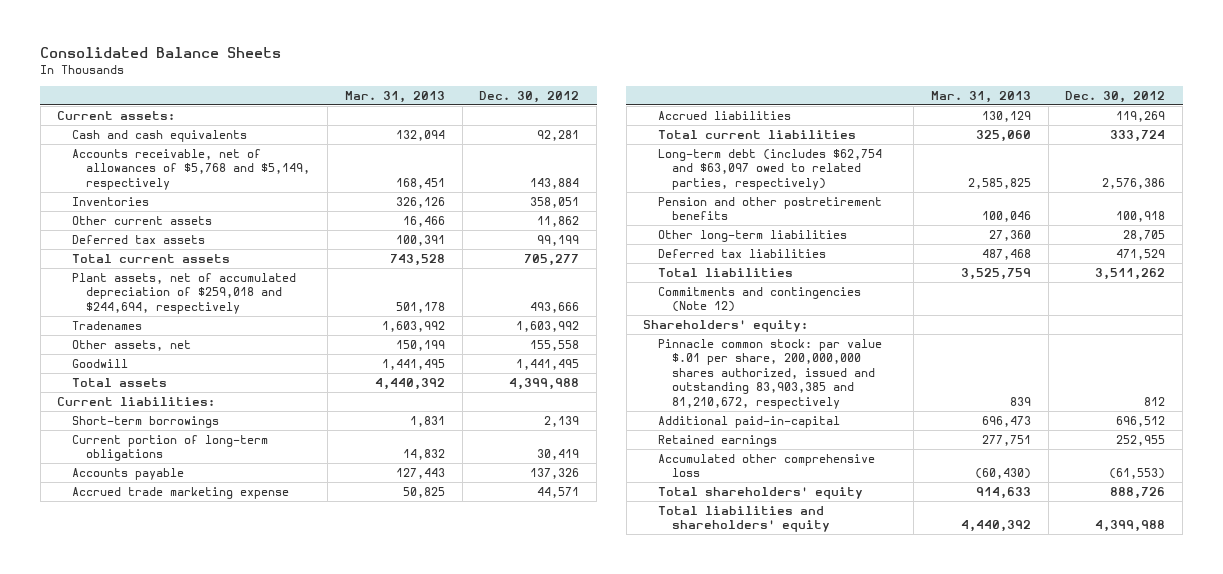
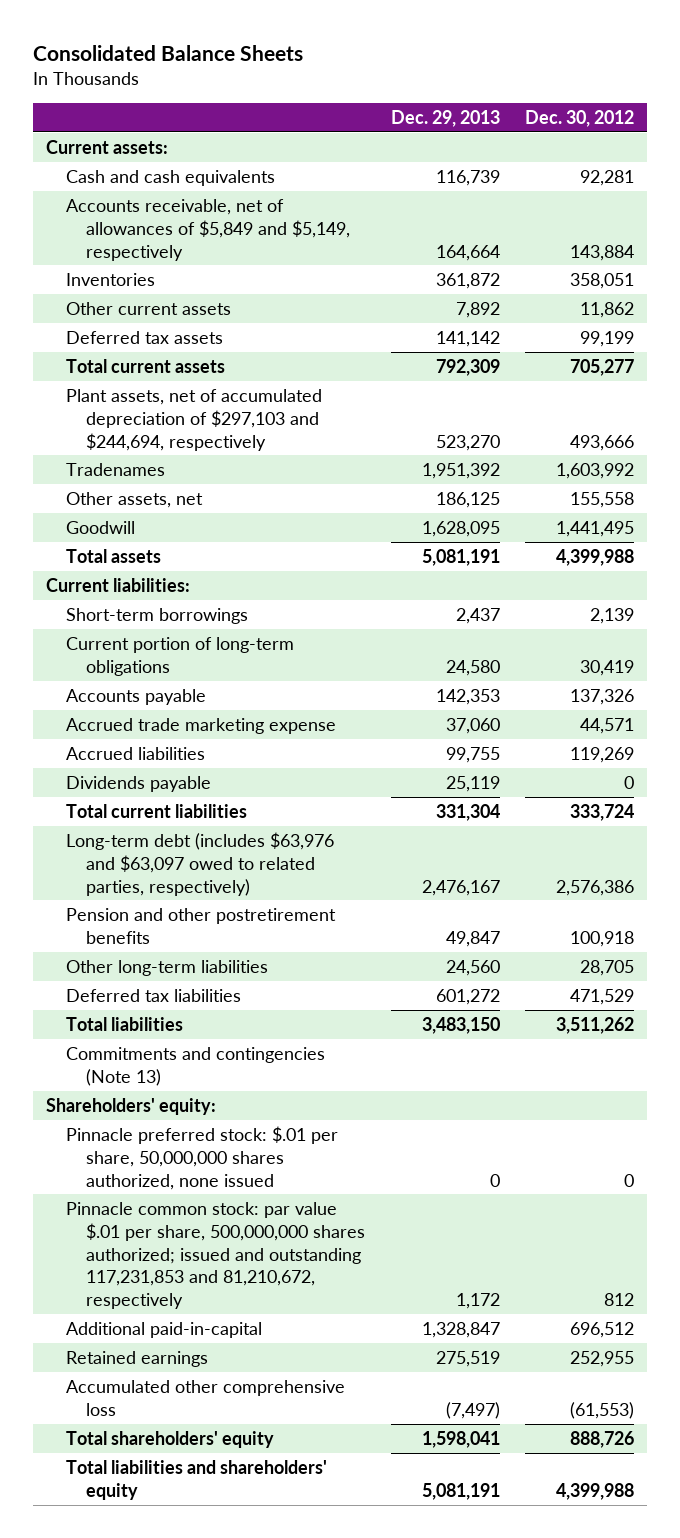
[344,90,445,103] Mar. 31, 2013 -> none
none -> [390,109,500,127] Dec. 29, 2013
[71,148,311,190] Accounts receivable, net of allowances of $5,768 and $5,149, respectively -> [65,198,351,261] Accounts receivable, net of allowances of $5,849 and $5,149, respectively
[71,272,296,314] Plant assets, net of accumulated depreciation of $259,018 and $244,694, respectively -> [65,388,322,451] Plant assets, net of accumulated depreciation of $297,103 and $244,694, respectively
none -> [65,775,211,792] Dividends payable
[657,148,882,190] Long-term debt (includes $62,754 and $63,097 owed to related parties, respectively) -> [65,831,334,896] Long-term debt (includes $63,976 and $63,097 owed to related parties, respectively)
[657,286,861,313] Commitments and contingencies (Note 12) -> [65,1046,325,1086] Commitments and contingencies (Note 13)
none -> [65,1125,338,1190] Pinnacle preferred stock: $.01 per share, 50,000,000 shares authorized, none issued
[657,338,882,409] Pinnacle common stock: par value $.01 per share, 200,000,000 shares authorized, issued and outstanding 83,903,385 and 81,210,672, respectively -> [65,1201,366,1310] Pinnacle common stock: par value $.01 per share, 500,000,000 shares authorized; issued and outstanding 117,231,853 and 81,210,672, respectively

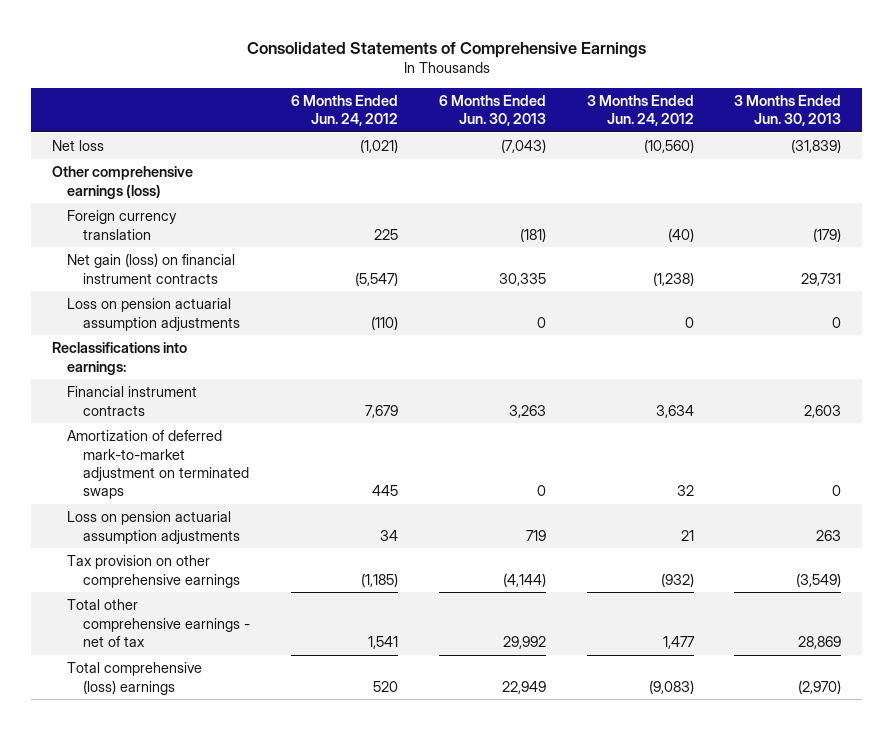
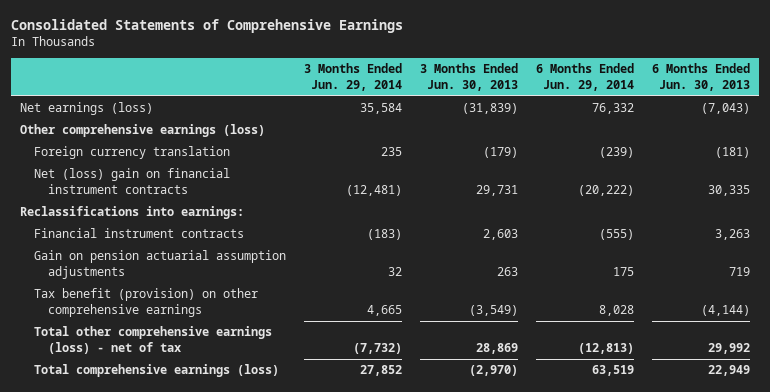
[290,94,398,127] 6 Months Ended Jun. 24, 2012 -> none
[586,94,694,127] 3 Months Ended Jun. 24, 2012 -> none
none -> [304,63,403,91] 3 Months Ended Jun. 29, 2014
none -> [535,63,634,91] 6 Months Ended Jun. 29, 2014
[51,140,104,152] Net loss -> [20,102,154,116] Net earnings (loss)
[67,298,241,331] Loss on pension actuarial assumption adjustments -> none
[67,253,236,284] Net gain (loss) on financial instrument contracts -> [34,168,231,194] Net (loss) gain on financial instrument contracts
[67,430,250,500] Amortization of deferred mark-to-market adjustment on terminated swaps -> none
[67,511,241,544] Loss on pension actuarial assumption adjustments -> [34,250,287,279] Gain on pension actuarial assumption adjustments
[67,555,241,588] Tax provision on other comprehensive earnings -> [34,288,259,317] Tax benefit (provision) on other comprehensive earnings
[67,599,251,648] Total other comprehensive earnings - net of tax -> [34,326,273,354] Total other comprehensive earnings (loss) - net of tax
[67,662,203,695] Total comprehensive (loss) earnings -> [34,364,280,378] Total comprehensive earnings (loss)

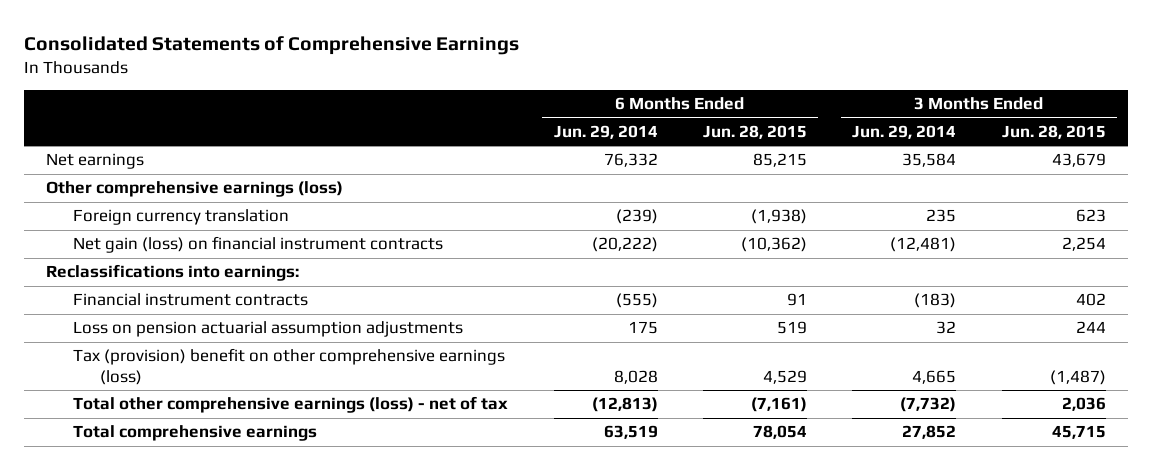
[419,63,518,91] 3 Months Ended Jun. 30, 2013 -> none
[651,63,750,91] 6 Months Ended Jun. 30, 2013 -> none
none -> [703,125,808,140] Jun. 28, 2015
none -> [1001,125,1106,140] Jun. 28, 2015
[20,102,154,116] Net earnings (loss) -> [46,153,145,170] Net earnings
[34,168,231,194] Net (loss) gain on financial instrument contracts -> [73,236,444,254] Net gain (loss) on financial instrument contracts
[34,250,287,279] Gain on pension actuarial assumption adjustments -> [73,321,464,338] Loss on pension actuarial assumption adjustments
[34,288,259,317] Tax benefit (provision) on other comprehensive earnings -> [73,348,506,385] Tax (provision) benefit on other comprehensive earnings (loss)
[34,364,280,378] Total comprehensive earnings (loss) -> [73,425,318,442] Total comprehensive earnings

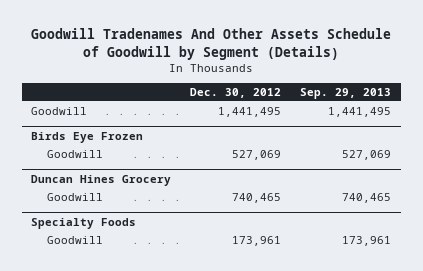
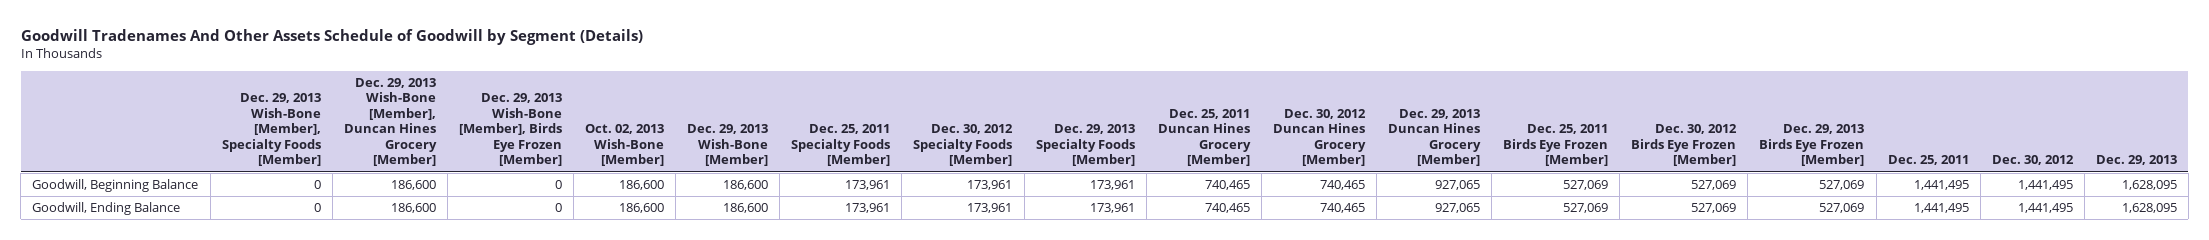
[300,87,392,99] Sep. 29, 2013 -> none
none -> [221,93,321,167] Dec. 29, 2013 Wish-Bone [Member], Specialty Foods [Member]
none -> [343,77,437,167] Dec. 29, 2013 Wish-Bone [Member], Duncan Hines Grocery [Member]
none -> [458,93,562,167] Dec. 29, 2013 Wish-Bone [Member], Birds Eye Frozen [Member]
none -> [585,124,665,167] Oct. 02, 2013 Wish-Bone [Member]
none -> [687,124,769,167] Dec. 29, 2013 Wish-Bone [Member]
none -> [791,124,891,167] Dec. 25, 2011 Specialty Foods [Member]
none -> [913,124,1014,167] Dec. 30, 2012 Specialty Foods [Member]
none -> [1035,124,1135,167] Dec. 29, 2013 Specialty Foods [Member]
none -> [1157,108,1251,167] Dec. 25, 2011 Duncan Hines Grocery [Member]
none -> [1272,108,1366,167] Dec. 30, 2012 Duncan Hines Grocery [Member]
none -> [1388,108,1482,167] Dec. 29, 2013 Duncan Hines Grocery [Member]
none -> [1503,124,1609,167] Dec. 25, 2011 Birds Eye Frozen [Member]
none -> [1631,124,1738,167] Dec. 30, 2012 Birds Eye Frozen [Member]
none -> [1759,124,1865,167] Dec. 29, 2013 Birds Eye Frozen [Member]
none -> [1887,155,1969,166] Dec. 25, 2011
none -> [2095,155,2177,166] Dec. 29, 2013
[31,131,144,143] Birds Eye Frozen -> none
[31,174,172,186] Duncan Hines Grocery -> none
[47,193,104,202] Goodwill -> none
[31,217,137,229] Specialty Foods -> none
[47,236,104,245] Goodwill -> none
[31,107,88,116] Goodwill -> [32,179,199,193] Goodwill, Beginning Balance
[47,150,104,159] Goodwill -> [32,202,181,216] Goodwill, Ending Balance
[232,150,282,161] 527,069 -> [2017,203,2073,214] 1,441,495

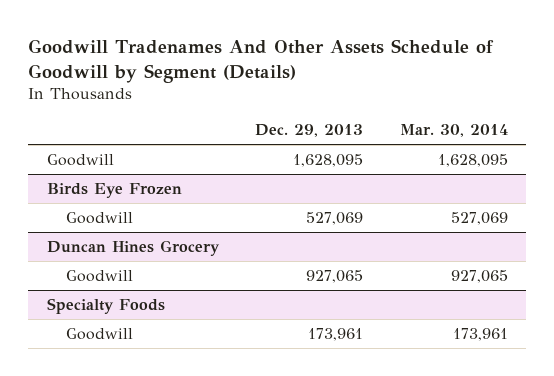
[221,93,321,167] Dec. 29, 2013 Wish-Bone [Member], Specialty Foods [Member] -> none
[343,77,437,167] Dec. 29, 2013 Wish-Bone [Member], Duncan Hines Grocery [Member] -> none
[458,93,562,167] Dec. 29, 2013 Wish-Bone [Member], Birds Eye Frozen [Member] -> none
[585,124,665,167] Oct. 02, 2013 Wish-Bone [Member] -> none
[687,124,769,167] Dec. 29, 2013 Wish-Bone [Member] -> none
[791,124,891,167] Dec. 25, 2011 Specialty Foods [Member] -> none
[913,124,1014,167] Dec. 30, 2012 Specialty Foods [Member] -> none
[1035,124,1135,167] Dec. 29, 2013 Specialty Foods [Member] -> none
[1157,108,1251,167] Dec. 25, 2011 Duncan Hines Grocery [Member] -> none
[1272,108,1366,167] Dec. 30, 2012 Duncan Hines Grocery [Member] -> none
[1388,108,1482,167] Dec. 29, 2013 Duncan Hines Grocery [Member] -> none
[1503,124,1609,167] Dec. 25, 2011 Birds Eye Frozen [Member] -> none
[1631,124,1738,167] Dec. 30, 2012 Birds Eye Frozen [Member] -> none
[1759,124,1865,167] Dec. 29, 2013 Birds Eye Frozen [Member] -> none
[1887,155,1969,166] Dec. 25, 2011 -> none
[1991,155,2074,166] Dec. 30, 2012 -> none
none -> [399,124,508,138] Mar. 30, 2014
[32,179,199,193] Goodwill, Beginning Balance -> [46,154,114,167] Goodwill
none -> [46,183,182,199] Birds Eye Frozen
[32,202,181,216] Goodwill, Ending Balance -> [66,212,134,225] Goodwill
[2121,203,2177,214] 1,628,095 -> [306,212,364,226] 527,069
none -> [46,240,220,257] Duncan Hines Grocery
none -> [66,270,134,283] Goodwill
none -> [46,298,165,315] Specialty Foods
none -> [66,328,134,341] Goodwill

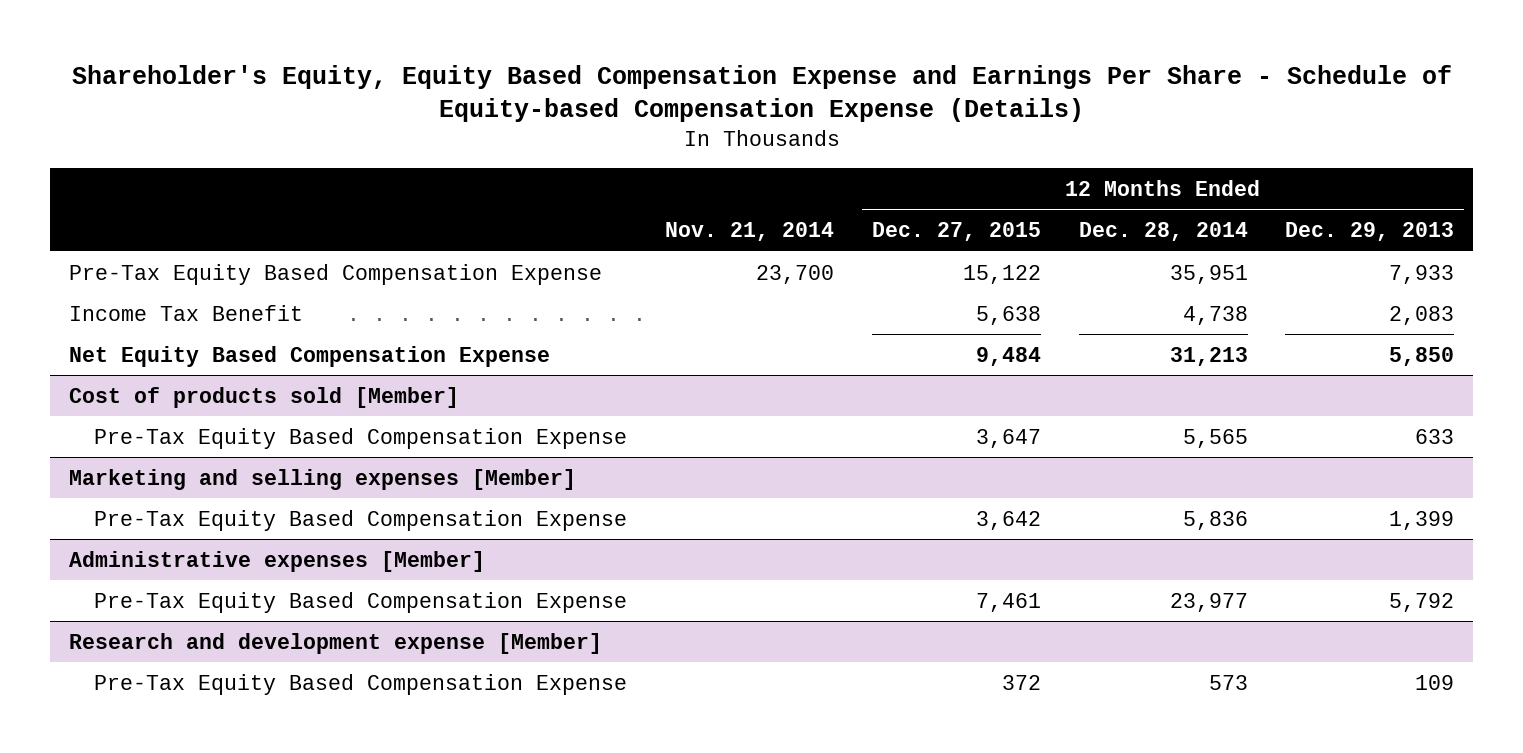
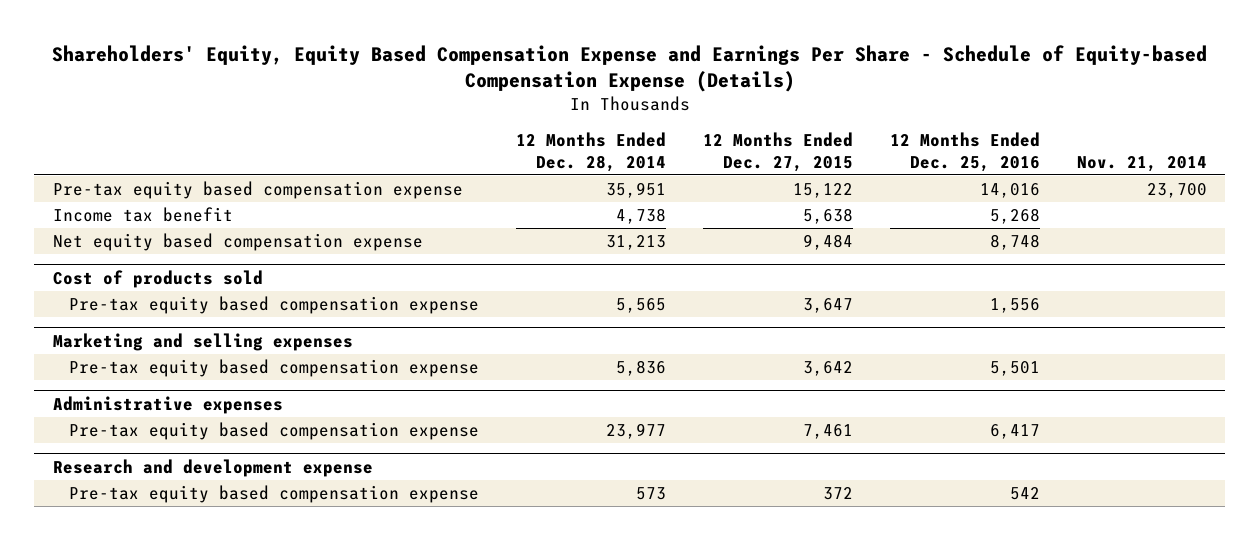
[71,64,1452,123] Shareholder's Equity, Equity Based Compensation Expense and Earnings Per Share - Schedule of Equity-based Compensation Expense (Details) -> [51,44,1207,93] Shareholders' Equity, Equity Based Compensation Expense and Earnings Per Share - Schedule of Equity-based Compensation Expense (Details)
[1285,222,1455,242] Dec. 29, 2013 -> none
none -> [889,132,1040,172] 12 Months Ended Dec. 25, 2016
[68,263,602,285] Pre-Tax Equity Based Compensation Expense -> [52,180,463,199] Pre-tax equity based compensation expense
[68,304,303,321] Income Tax Benefit -> [52,206,233,222] Income tax benefit
[68,345,550,367] Net Equity Based Compensation Expense -> [52,232,423,251] Net equity based compensation expense
[68,386,459,408] Cost of products sold [Member] -> [52,269,263,288] Cost of products sold
[94,427,628,449] Pre-Tax Equity Based Compensation Expense -> [69,295,480,314] Pre-tax equity based compensation expense
[68,468,576,490] Marketing and selling expenses [Member] -> [52,332,353,351] Marketing and selling expenses
[94,509,628,531] Pre-Tax Equity Based Compensation Expense -> [69,358,480,377] Pre-tax equity based compensation expense
[68,550,485,572] Administrative expenses [Member] -> [52,395,283,414] Administrative expenses
[94,591,628,613] Pre-Tax Equity Based Compensation Expense -> [69,421,480,440] Pre-tax equity based compensation expense
[68,632,602,654] Research and development expense [Member] -> [52,458,373,477] Research and development expense
[94,673,628,695] Pre-Tax Equity Based Compensation Expense -> [69,484,480,503] Pre-tax equity based compensation expense

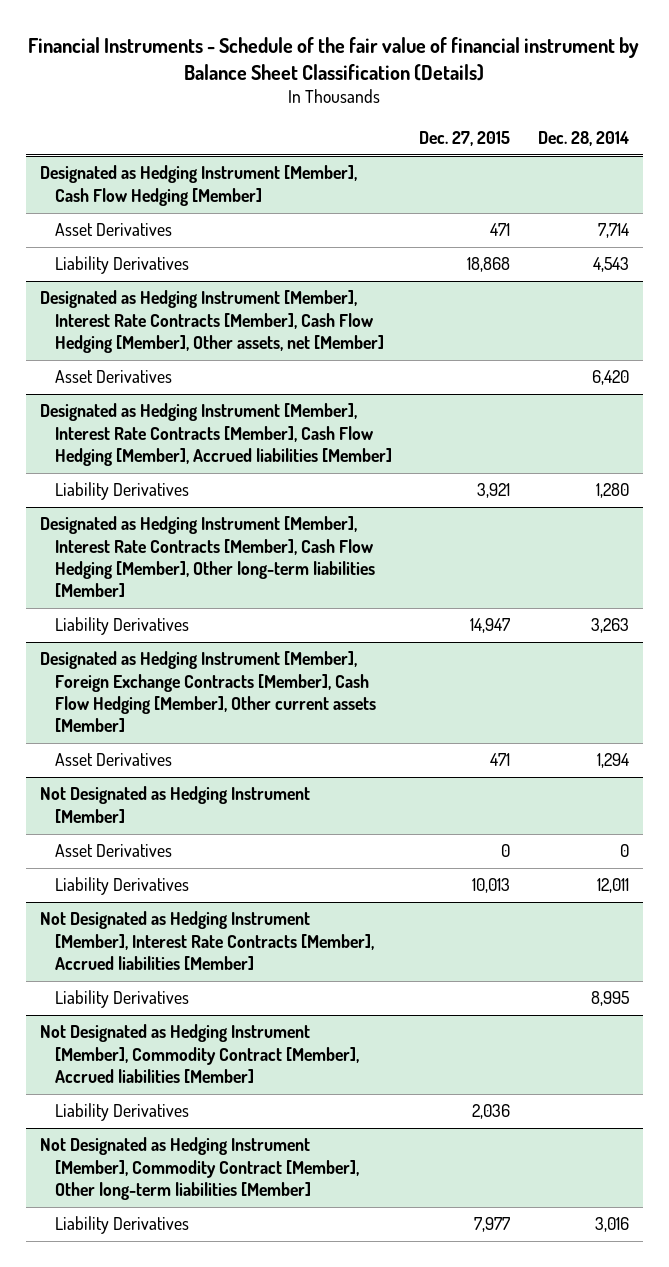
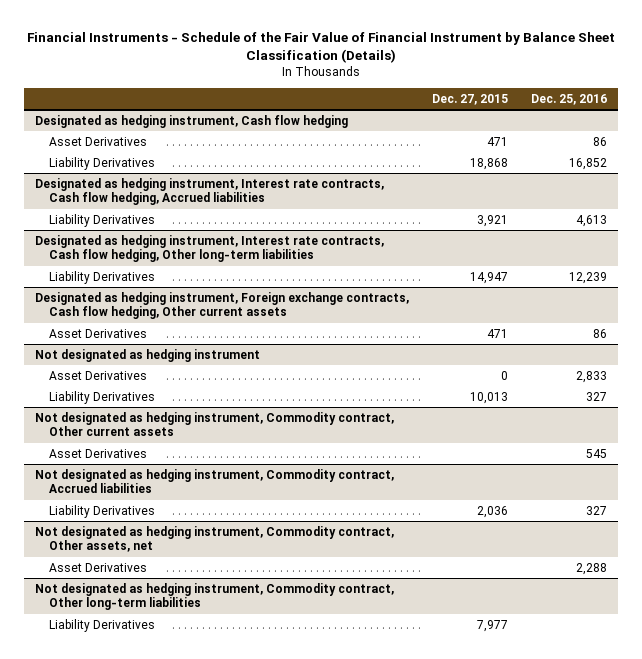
[28,36,640,81] Financial Instruments - Schedule of the fair value of financial instrument by Balance Sheet Classification (Details) -> [27,32,616,64] Financial Instruments - Schedule of the Fair Value of Financial Instrument by Balance Sheet Classification (Details)
[537,130,629,146] Dec. 28, 2014 -> none
none -> [531,93,608,105] Dec. 25, 2016
[39,165,357,206] Designated as Hedging Instrument [Member], Cash Flow Hedging [Member] -> [35,114,349,128] Designated as hedging instrument, Cash flow hedging
[39,290,384,353] Designated as Hedging Instrument [Member], Interest Rate Contracts [Member], Cash Flow Hedging [Member], Other assets, net [Member] -> none
[54,370,172,384] Asset Derivatives -> none
[39,403,392,466] Designated as Hedging Instrument [Member], Interest Rate Contracts [Member], Cash Flow Hedging [Member], Accrued liabilities [Member] -> [35,177,385,206] Designated as hedging instrument, Interest rate contracts, Cash flow hedging, Accrued liabilities
[39,516,375,598] Designated as Hedging Instrument [Member], Interest Rate Contracts [Member], Cash Flow Hedging [Member], Other long-term liabilities [Member] -> [35,234,385,263] Designated as hedging instrument, Interest rate contracts, Cash flow hedging, Other long-term liabilities
[39,651,376,733] Designated as Hedging Instrument [Member], Foreign Exchange Contracts [Member], Cash Flow Hedging [Member], Other current assets [Member] -> [35,291,410,320] Designated as hedging instrument, Foreign exchange contracts, Cash flow hedging, Other current assets
[39,786,310,823] Not Designated as Hedging Instrument [Member] -> [35,348,261,362] Not designated as hedging instrument
[39,911,374,970] Not Designated as Hedging Instrument [Member], Interest Rate Contracts [Member], Accrued liabilities [Member] -> none
[54,990,189,1009] Liability Derivatives -> none
none -> [35,411,395,437] Not designated as hedging instrument, Commodity contract, Other current assets
none -> [49,448,148,458] Asset Derivatives
[39,1024,359,1083] Not Designated as Hedging Instrument [Member], Commodity Contract [Member], Accrued liabilities [Member] -> [35,468,395,494] Not designated as hedging instrument, Commodity contract, Accrued liabilities
none -> [35,525,395,553] Not designated as hedging instrument, Commodity contract, Other assets, net
none -> [49,562,148,572] Asset Derivatives
[39,1137,359,1200] Not Designated as Hedging Instrument [Member], Commodity Contract [Member], Other long-term liabilities [Member] -> [35,582,395,611] Not designated as hedging instrument, Commodity contract, Other long-term liabilities

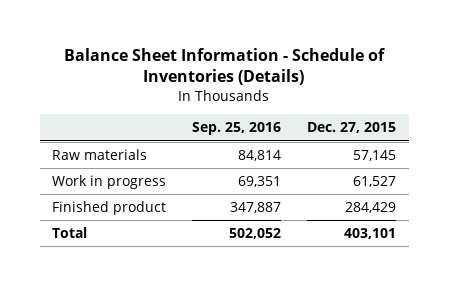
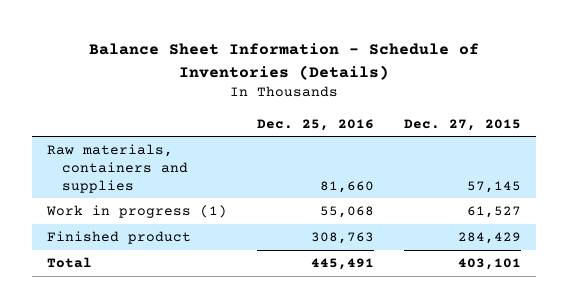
[192,122,282,136] Sep. 25, 2016 -> none
none -> [257,118,375,131] Dec. 25, 2016
[52,149,148,161] Raw materials -> [47,144,188,193] Raw materials, containers and supplies
[52,175,167,190] Work in progress -> [46,205,228,219] Work in progress (1)

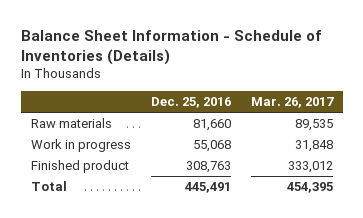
[404,118,522,131] Dec. 27, 2015 -> none
none -> [250,97,334,109] Mar. 26, 2017
[47,144,188,193] Raw materials, containers and supplies -> [30,118,112,129] Raw materials
[46,205,228,219] Work in progress (1) -> [30,139,131,153] Work in progress

